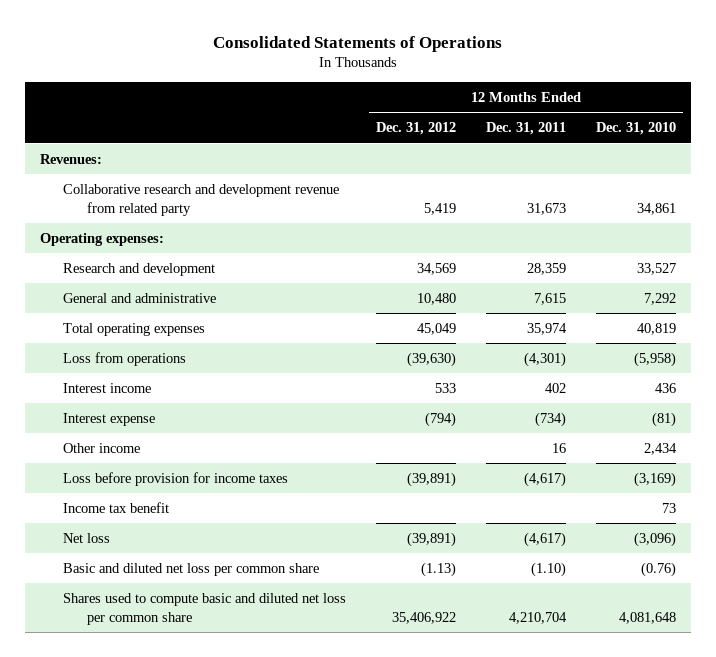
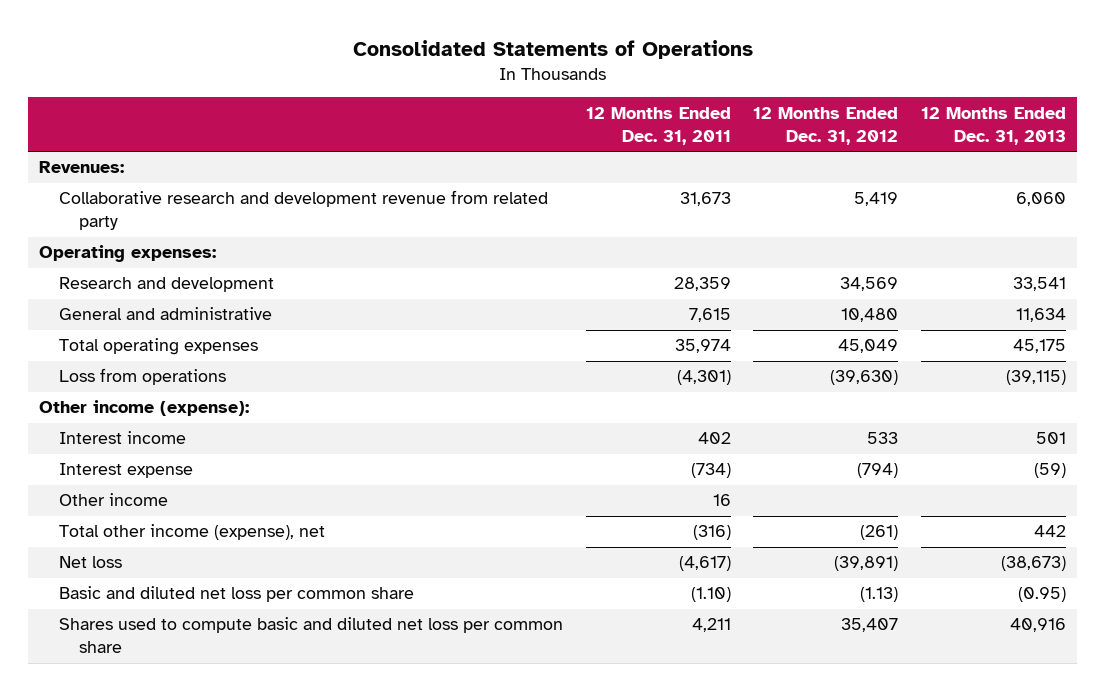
[595,122,676,136] Dec. 31, 2010 -> none
none -> [920,106,1066,145] 12 Months Ended Dec. 31, 2013
none -> [39,400,250,417] Other income (expense):
[63,471,289,486] Loss before provision for income taxes -> none
[63,501,170,513] Income tax benefit -> none
none -> [59,524,326,541] Total other income (expense), net
[392,611,457,624] 35,406,922 -> [841,618,899,633] 35,407
[509,611,568,624] 4,210,704 -> [691,618,731,633] 4,211

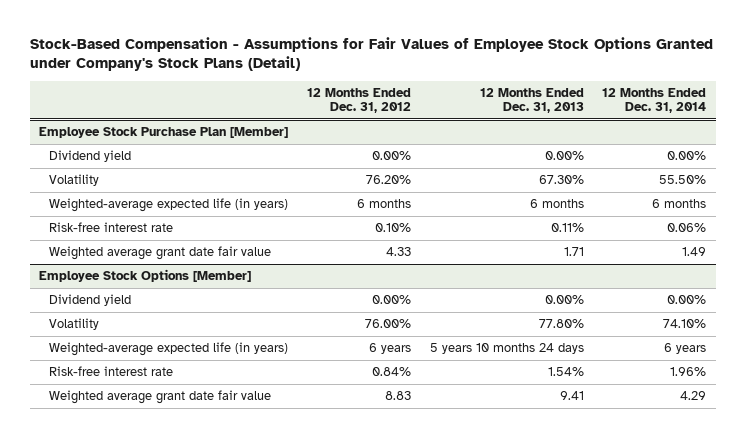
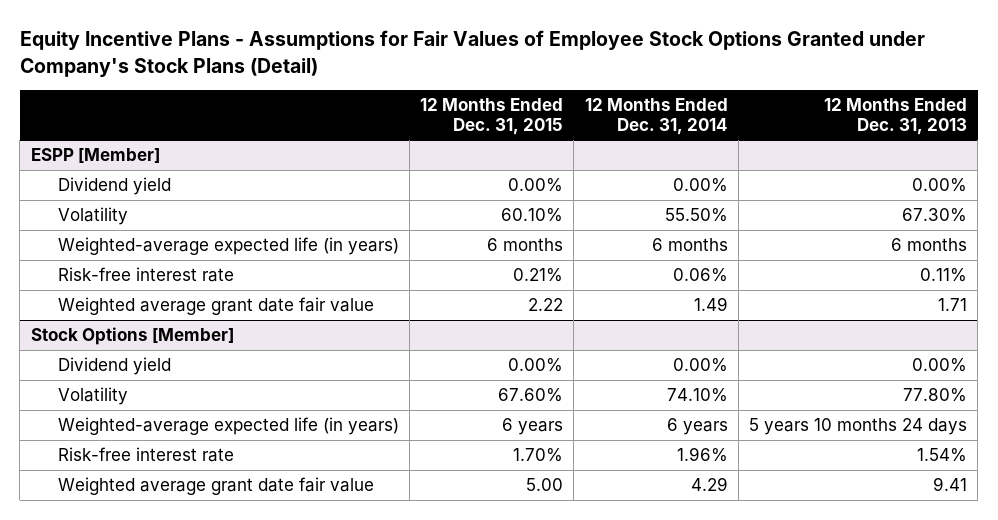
[29,36,713,72] Stock-Based Compensation - Assumptions for Fair Values of Employee Stock Options Granted under Company's Stock Plans (Detail) -> [19,30,925,77] Equity Incentive Plans - Assumptions for Fair Values of Employee Stock Options Granted under Company's Stock Plans (Detail)
[306,87,411,114] 12 Months Ended Dec. 31, 2012 -> none
none -> [420,98,564,135] 12 Months Ended Dec. 31, 2015
[38,126,288,138] Employee Stock Purchase Plan [Member] -> [30,147,160,163] ESPP [Member]
[38,268,251,282] Employee Stock Options [Member] -> [30,326,234,345] Stock Options [Member]

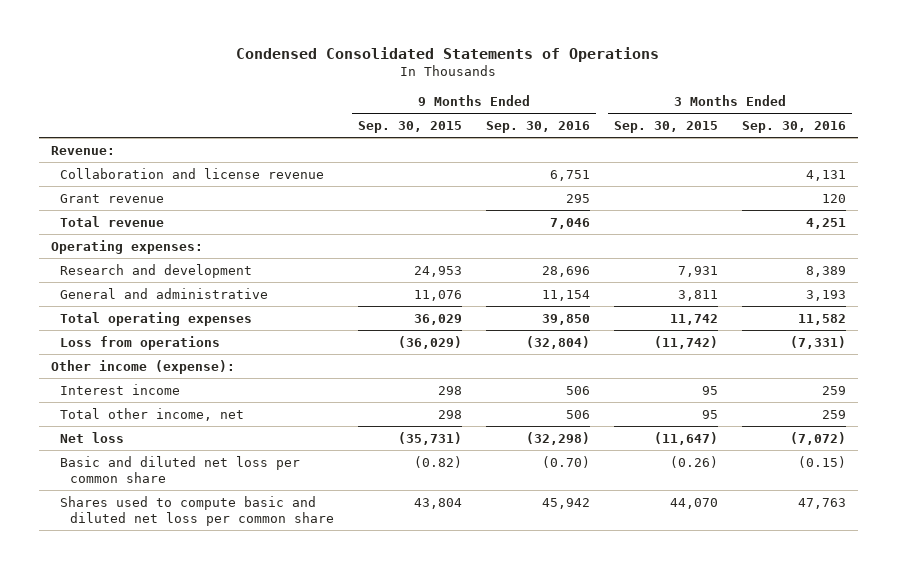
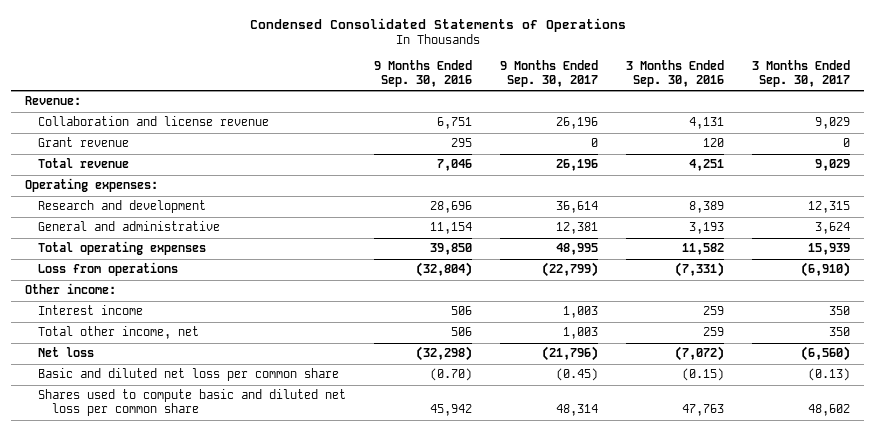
[357,120,462,133] Sep. 30, 2015 -> none
[613,120,718,133] Sep. 30, 2015 -> none
none -> [500,60,599,87] 9 Months Ended Sep. 30, 2017
none -> [752,60,851,87] 3 Months Ended Sep. 30, 2017
[51,359,236,374] Other income (expense): -> [25,283,117,295] Other income:

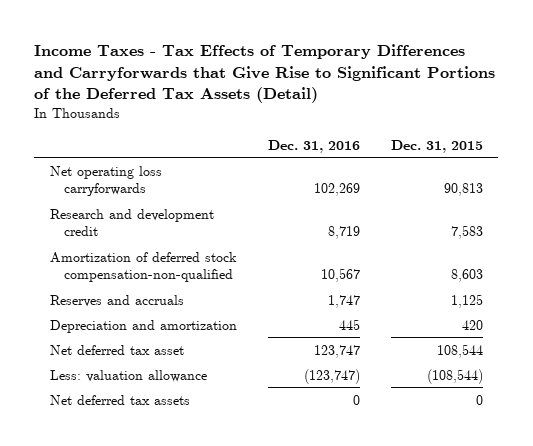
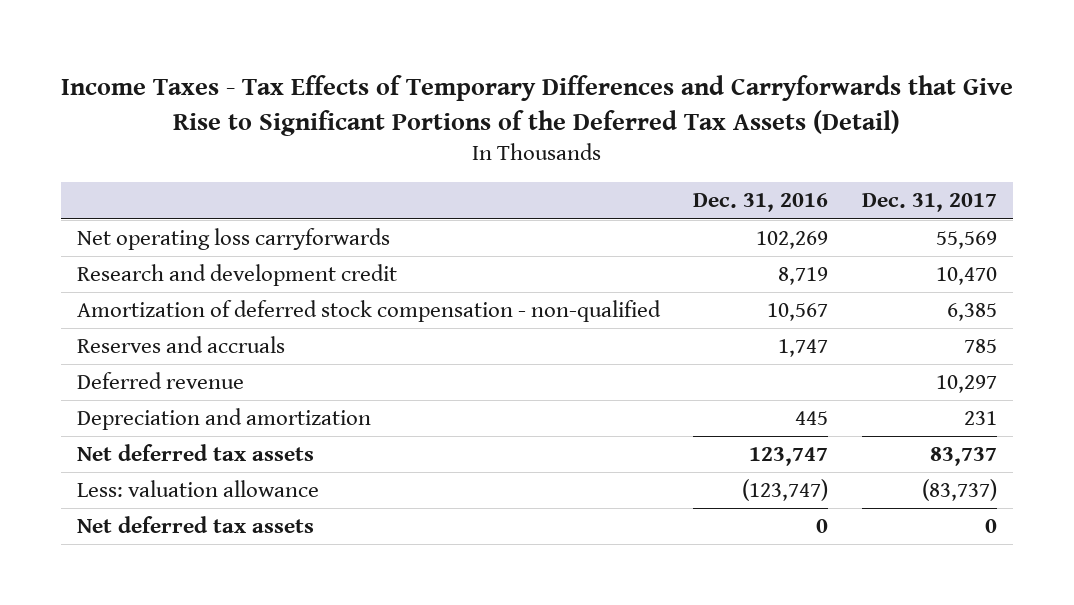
[390,139,483,153] Dec. 31, 2015 -> none
none -> [861,193,997,213] Dec. 31, 2017
[49,251,237,283] Amortization of deferred stock compensation-non-qualified -> [77,299,662,322] Amortization of deferred stock compensation - non-qualified
none -> [77,371,245,389] Deferred revenue
[49,344,184,355] Net deferred tax asset -> [77,443,315,461] Net deferred tax assets

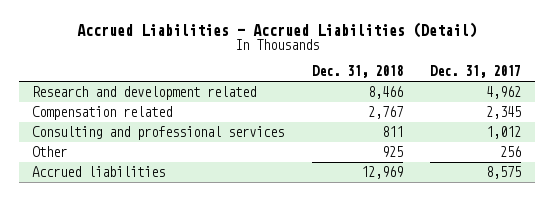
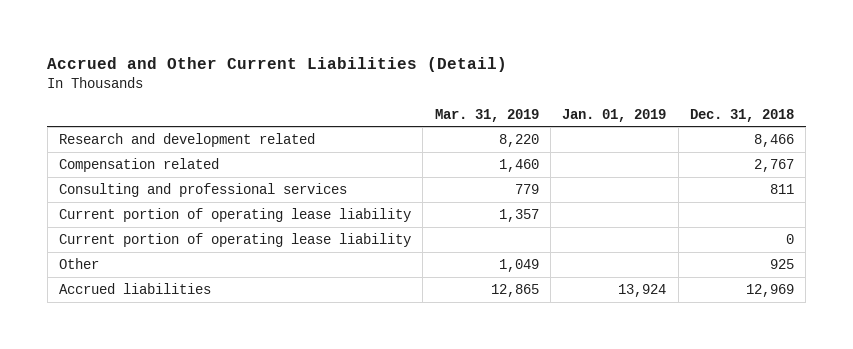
[76,21,477,38] Accrued Liabilities - Accrued Liabilities (Detail) -> [47,56,508,72] Accrued and Other Current Liabilities (Detail)
[430,65,522,79] Dec. 31, 2017 -> none
none -> [434,108,539,122] Mar. 31, 2019
none -> [562,108,667,122] Jan. 01, 2019
none -> [58,208,411,223] Current portion of operating lease liability
none -> [58,233,411,248] Current portion of operating lease liability

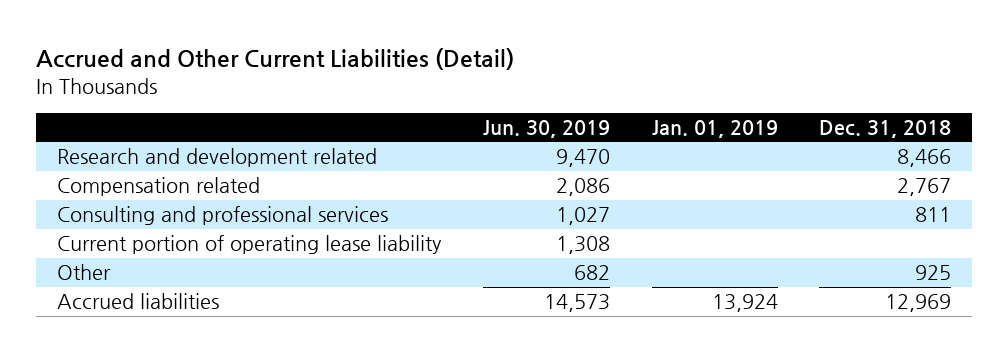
[434,108,539,122] Mar. 31, 2019 -> none
none -> [482,119,610,138] Jun. 30, 2019
[58,233,411,248] Current portion of operating lease liability -> none

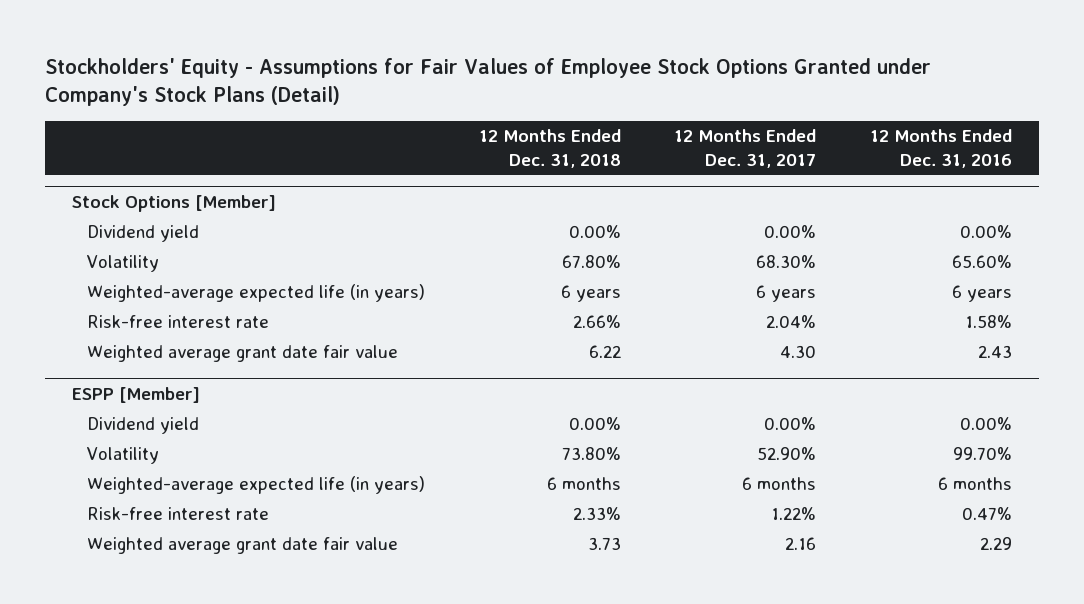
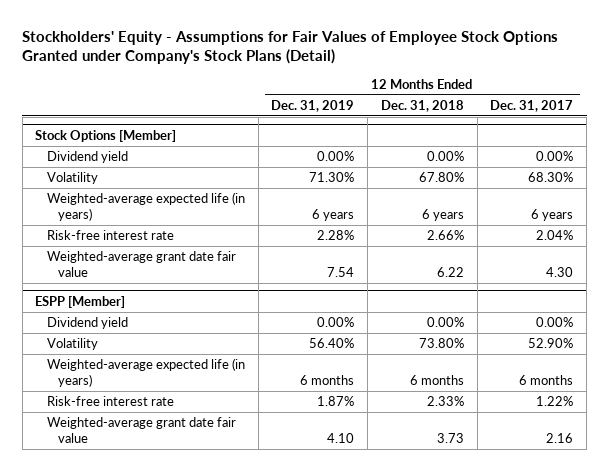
[870,129,1013,168] 12 Months Ended Dec. 31, 2016 -> none
none -> [271,99,355,112] Dec. 31, 2019
[86,345,398,363] Weighted average grant date fair value -> [46,251,236,277] Weighted-average grant date fair value
[86,537,398,555] Weighted average grant date fair value -> [46,417,236,443] Weighted-average grant date fair value

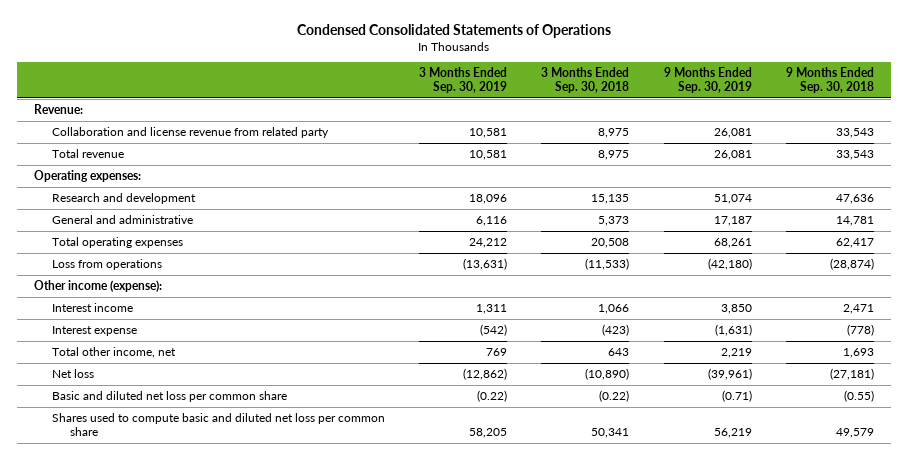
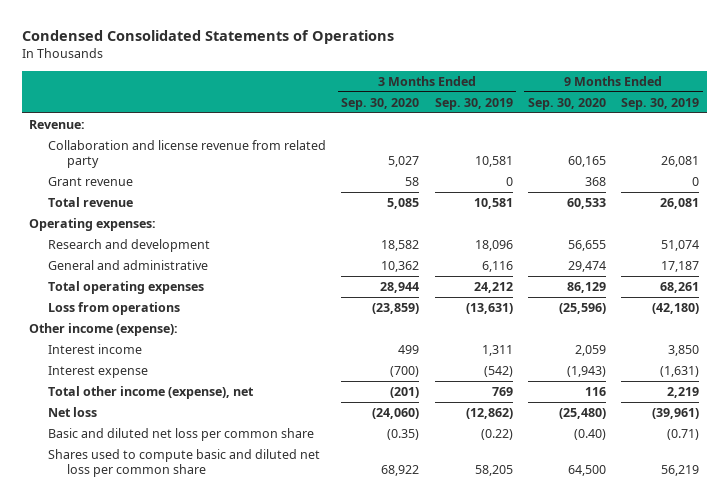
[541,67,630,94] 3 Months Ended Sep. 30, 2018 -> none
[785,67,874,94] 9 Months Ended Sep. 30, 2018 -> none
none -> [341,97,420,110] Sep. 30, 2020
none -> [527,97,606,110] Sep. 30, 2020
none -> [48,176,134,186] Grant revenue
[51,347,176,359] Total other income, net -> [48,385,255,399] Total other income (expense), net

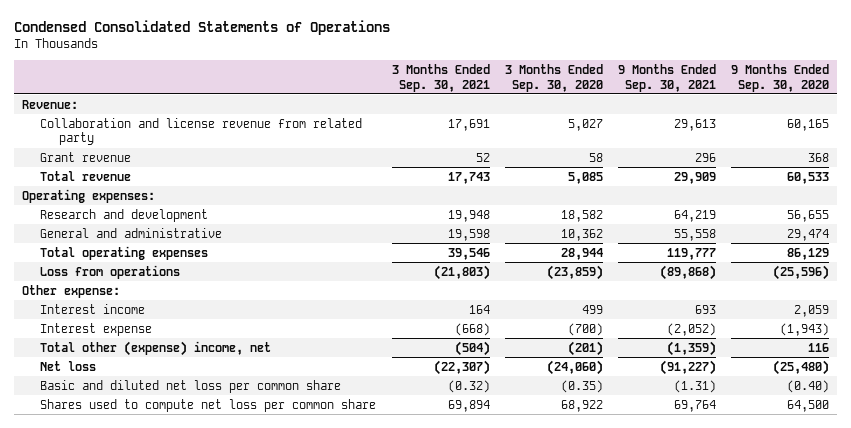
[434,97,513,110] Sep. 30, 2019 -> none
[620,97,699,110] Sep. 30, 2019 -> none
none -> [391,63,490,92] 3 Months Ended Sep. 30, 2021
none -> [617,63,716,92] 9 Months Ended Sep. 30, 2021
[29,322,179,336] Other income (expense): -> [21,284,120,298] Other expense:
[48,385,255,399] Total other income (expense), net -> [40,340,272,356] Total other (expense) income, net
[48,448,321,477] Shares used to compute basic and diluted net loss per common share -> [40,398,377,412] Shares used to compute net loss per common share

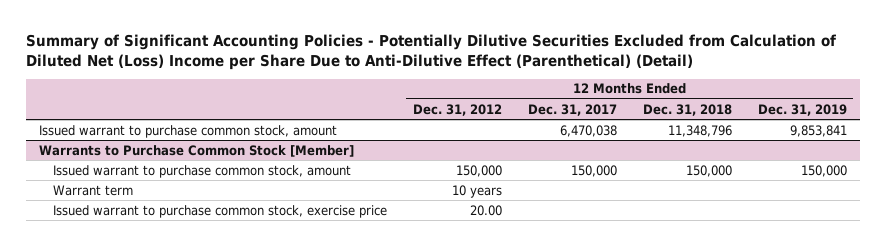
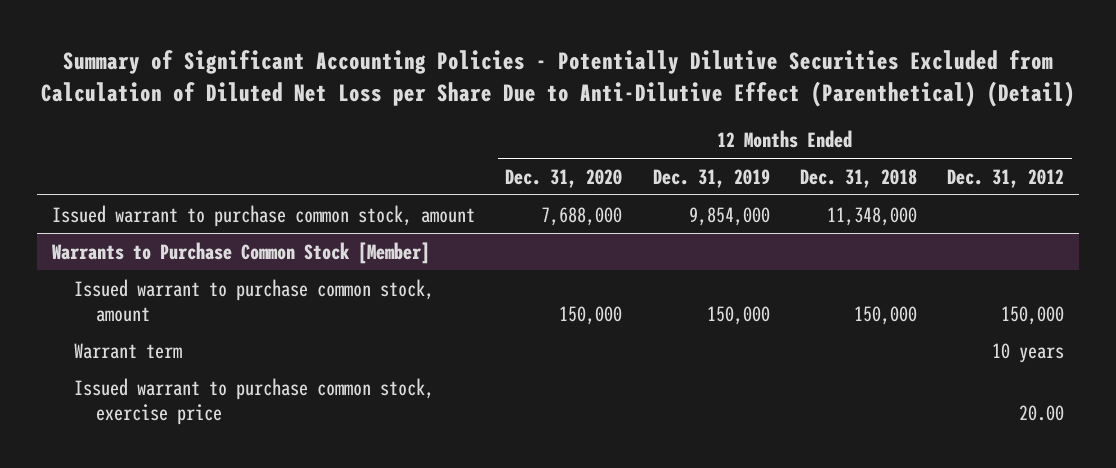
[25,33,836,70] Summary of Significant Accounting Policies - Potentially Dilutive Securities Excluded from Calculation of Diluted Net (Loss) Income per Share Due to Anti-Dilutive Effect (Parenthetical) (Detail) -> [41,49,1076,107] Summary of Significant Accounting Policies - Potentially Dilutive Securities Excluded from Calculation of Diluted Net Loss per Share Due to Anti-Dilutive Effect (Parenthetical) (Detail)
[527,103,617,116] Dec. 31, 2017 -> none
none -> [505,168,623,188] Dec. 31, 2020
[667,124,732,137] 11,348,796 -> [826,206,917,226] 11,348,000
[789,124,847,137] 9,853,841 -> [688,206,770,226] 9,854,000

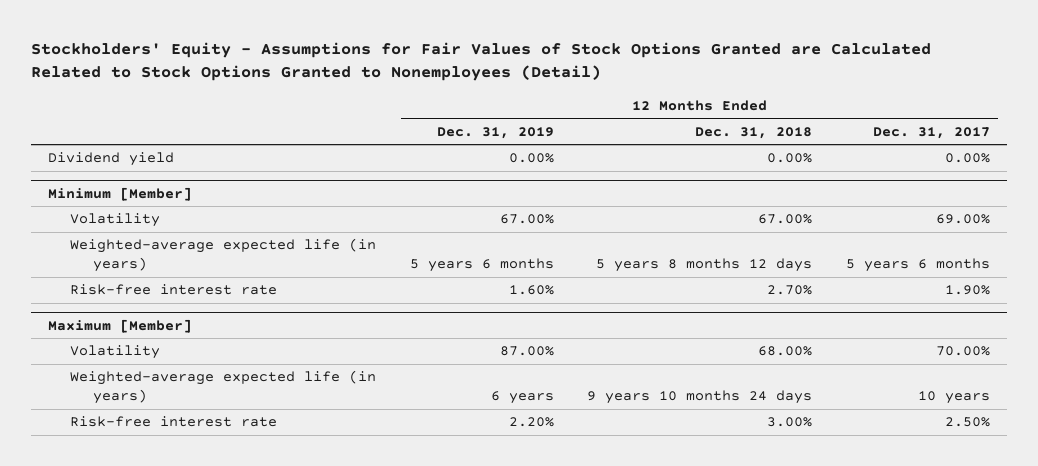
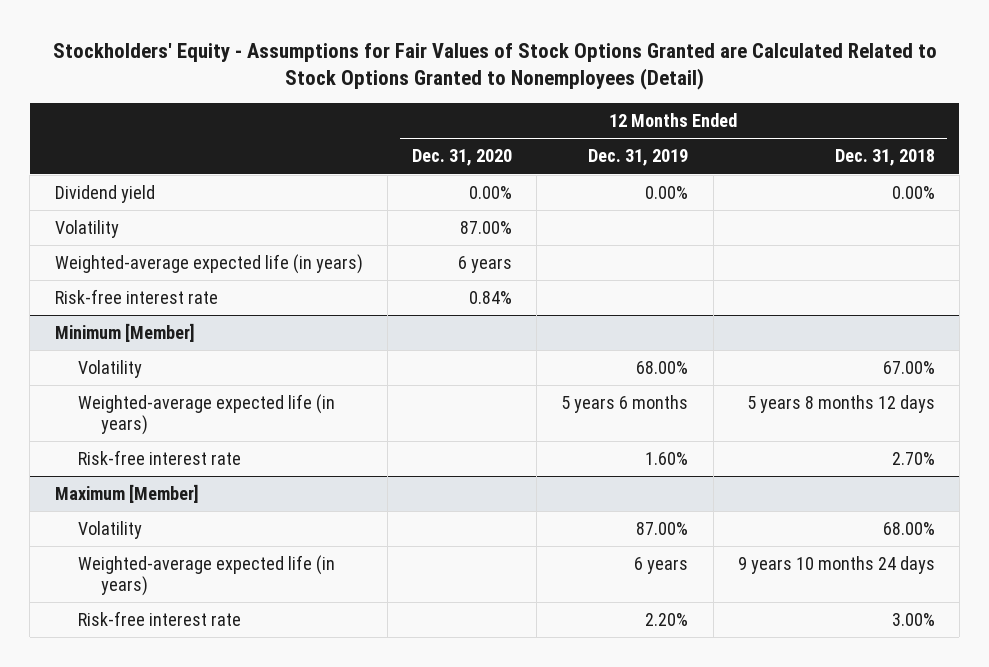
[872,126,990,139] Dec. 31, 2017 -> none
none -> [411,149,512,167] Dec. 31, 2020
none -> [54,219,119,238] Volatility
none -> [54,253,363,274] Weighted-average expected life (in years)
none -> [54,288,218,304] Risk-free interest rate
[499,214,554,225] 67.00% -> [636,360,689,374] 68.00%

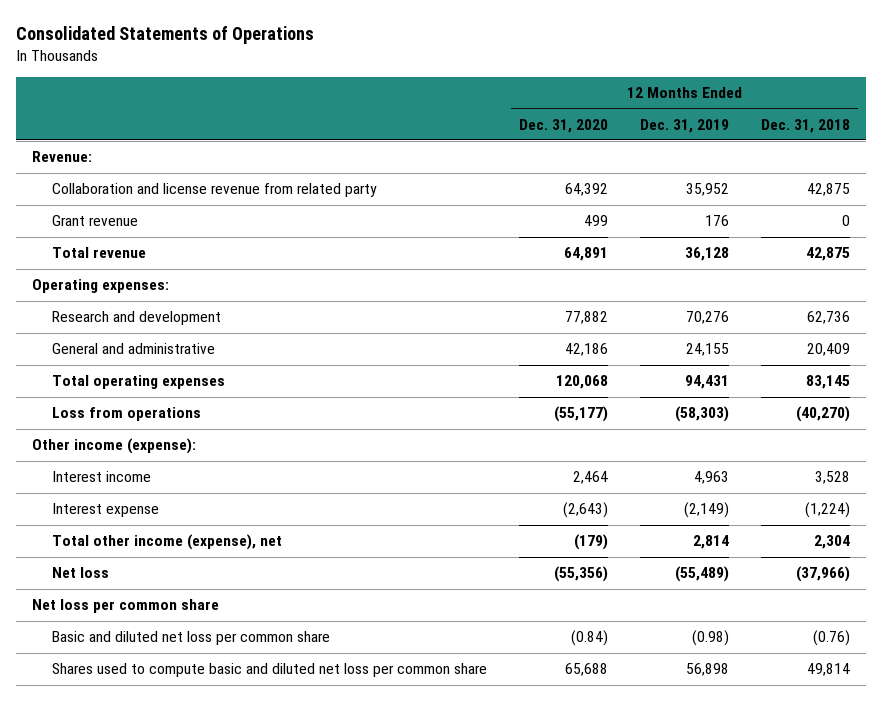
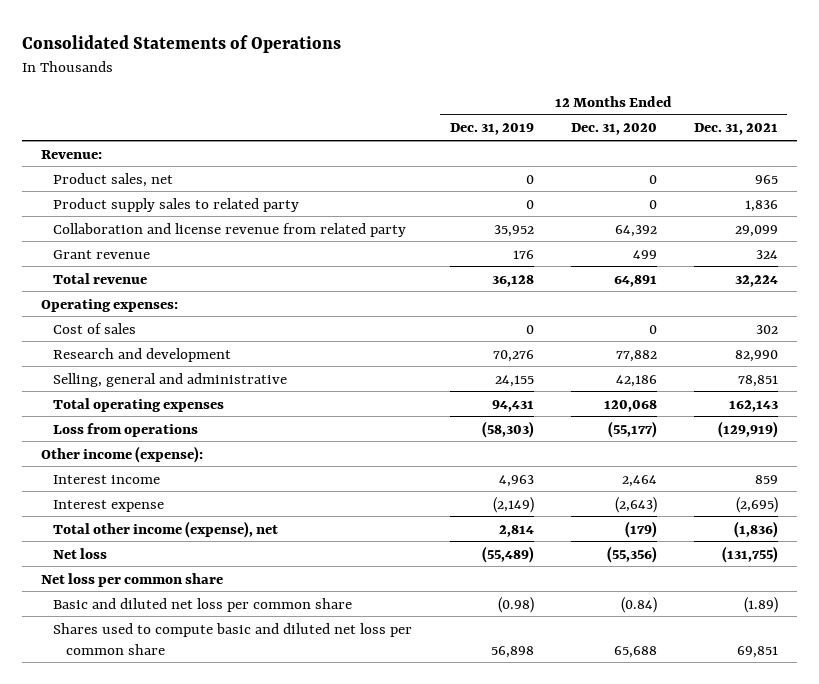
[761,118,851,133] Dec. 31, 2018 -> none
none -> [693,123,778,136] Dec. 31, 2021
none -> [53,172,174,187] Product sales, net
none -> [53,197,300,212] Product supply sales to related party
none -> [53,322,137,334] Cost of sales
[52,343,216,355] General and administrative -> [53,372,288,387] Selling, general and administrative

